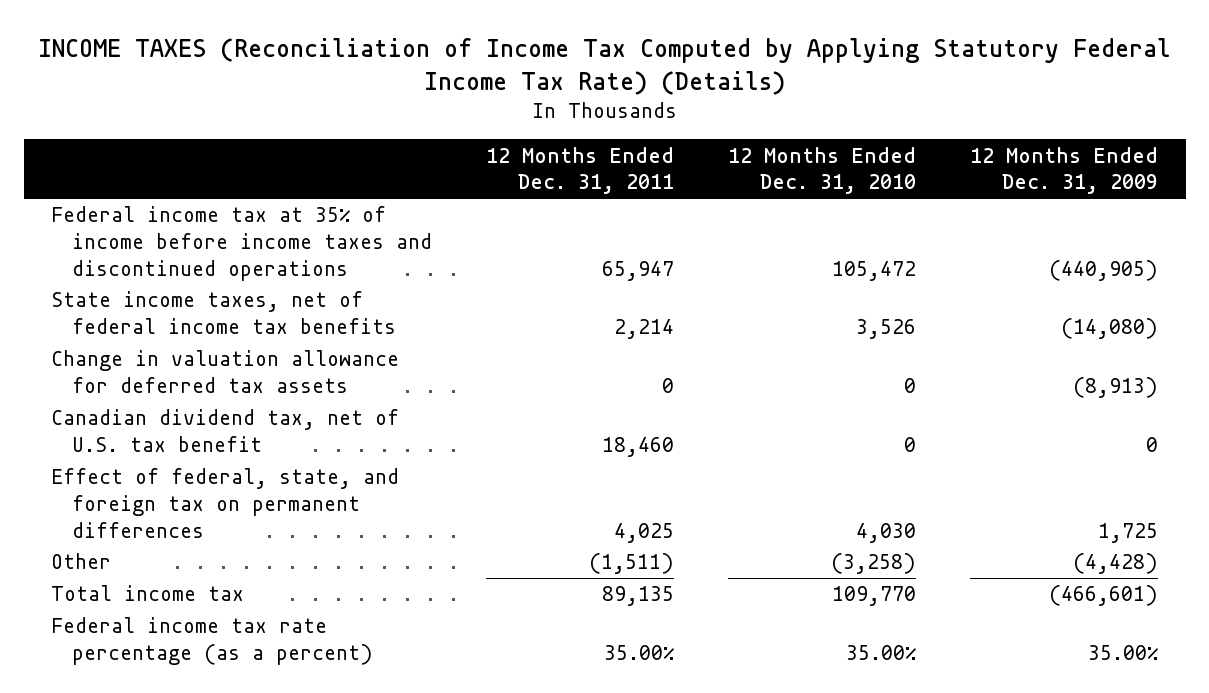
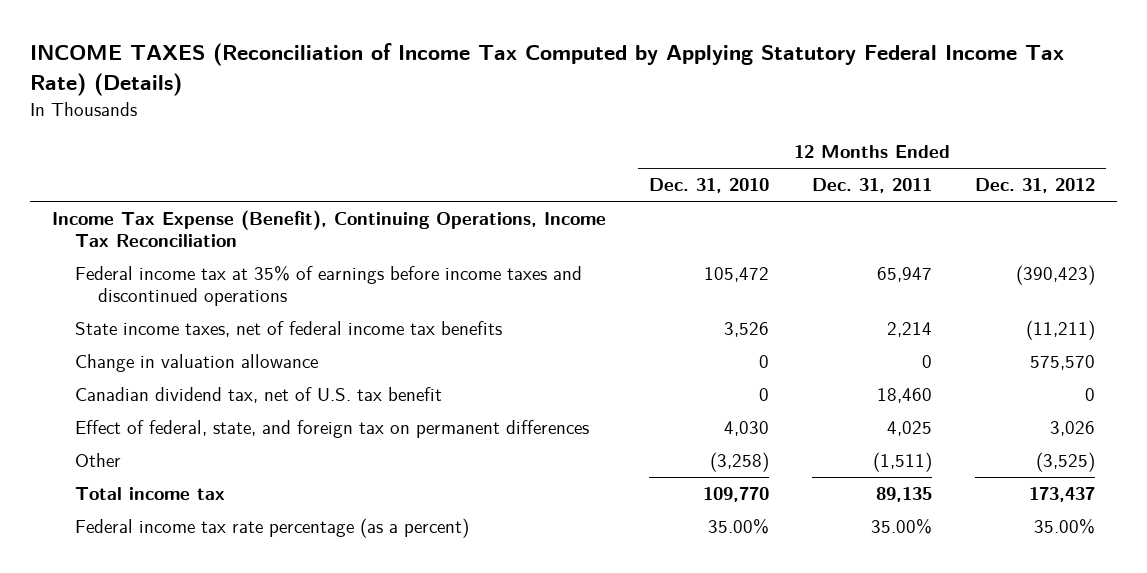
[970,146,1159,195] 12 Months Ended Dec. 31, 2009 -> none
none -> [975,178,1096,194] Dec. 31, 2012
none -> [51,210,606,248] Income Tax Expense (Benefit), Continuing Operations, Income Tax Reconciliation
[50,206,432,281] Federal income tax at 35% of income before income taxes and discontinued operations -> [75,265,583,307] Federal income tax at 35% of earnings before income taxes and discontinued operations
[50,350,399,394] Change in valuation allowance for deferred tax assets -> [75,354,319,373] Change in valuation allowance

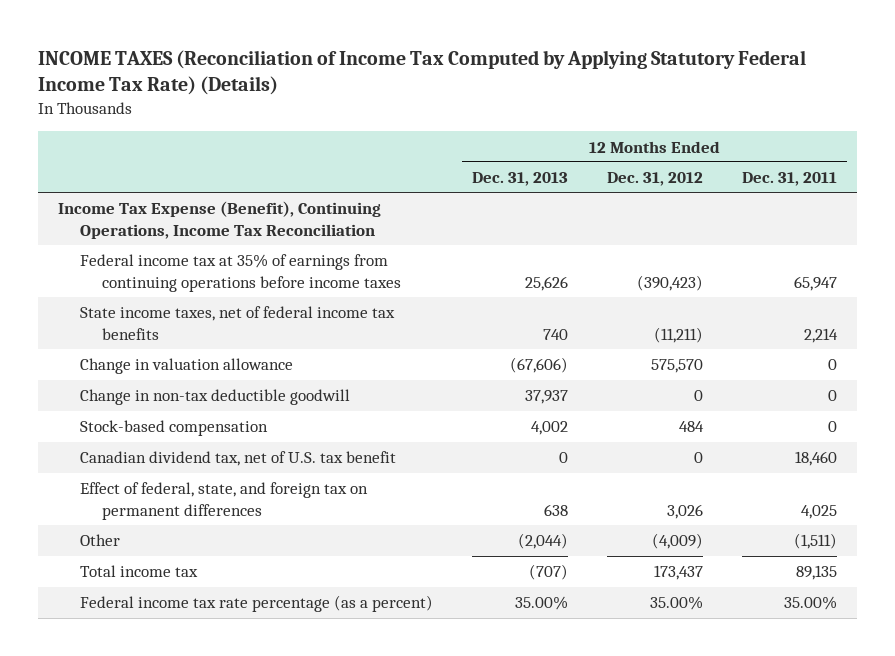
[648,178,769,194] Dec. 31, 2010 -> none
none -> [471,172,568,187] Dec. 31, 2013
[75,265,583,307] Federal income tax at 35% of earnings before income taxes and discontinued operations -> [79,254,402,292] Federal income tax at 35% of earnings from continuing operations before income taxes
none -> [79,389,350,406] Change in non-tax deductible goodwill
none -> [79,420,268,437] Stock-based compensation
[1036,452,1096,473] (3,525) -> [652,533,704,550] (4,009)

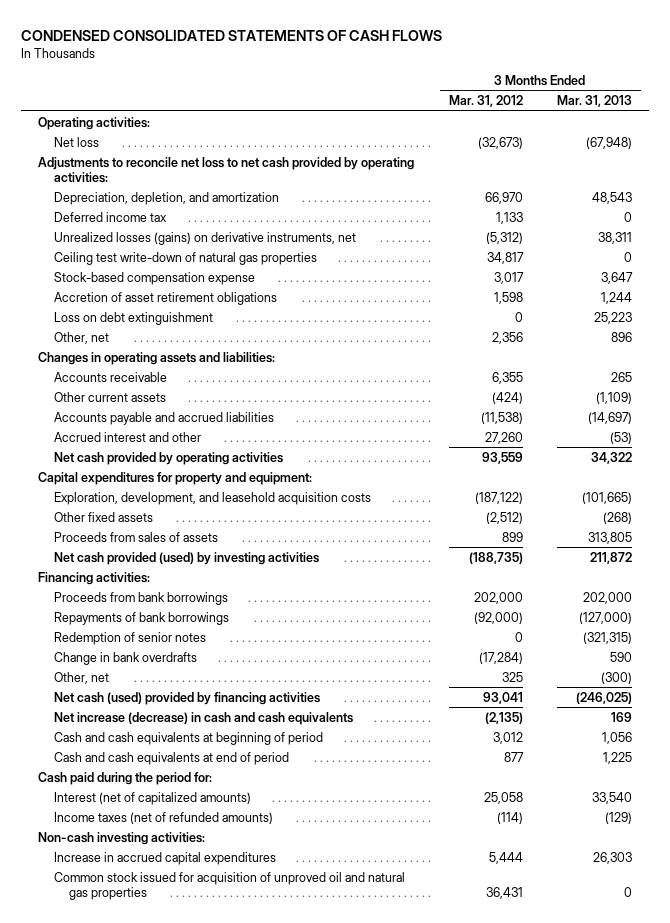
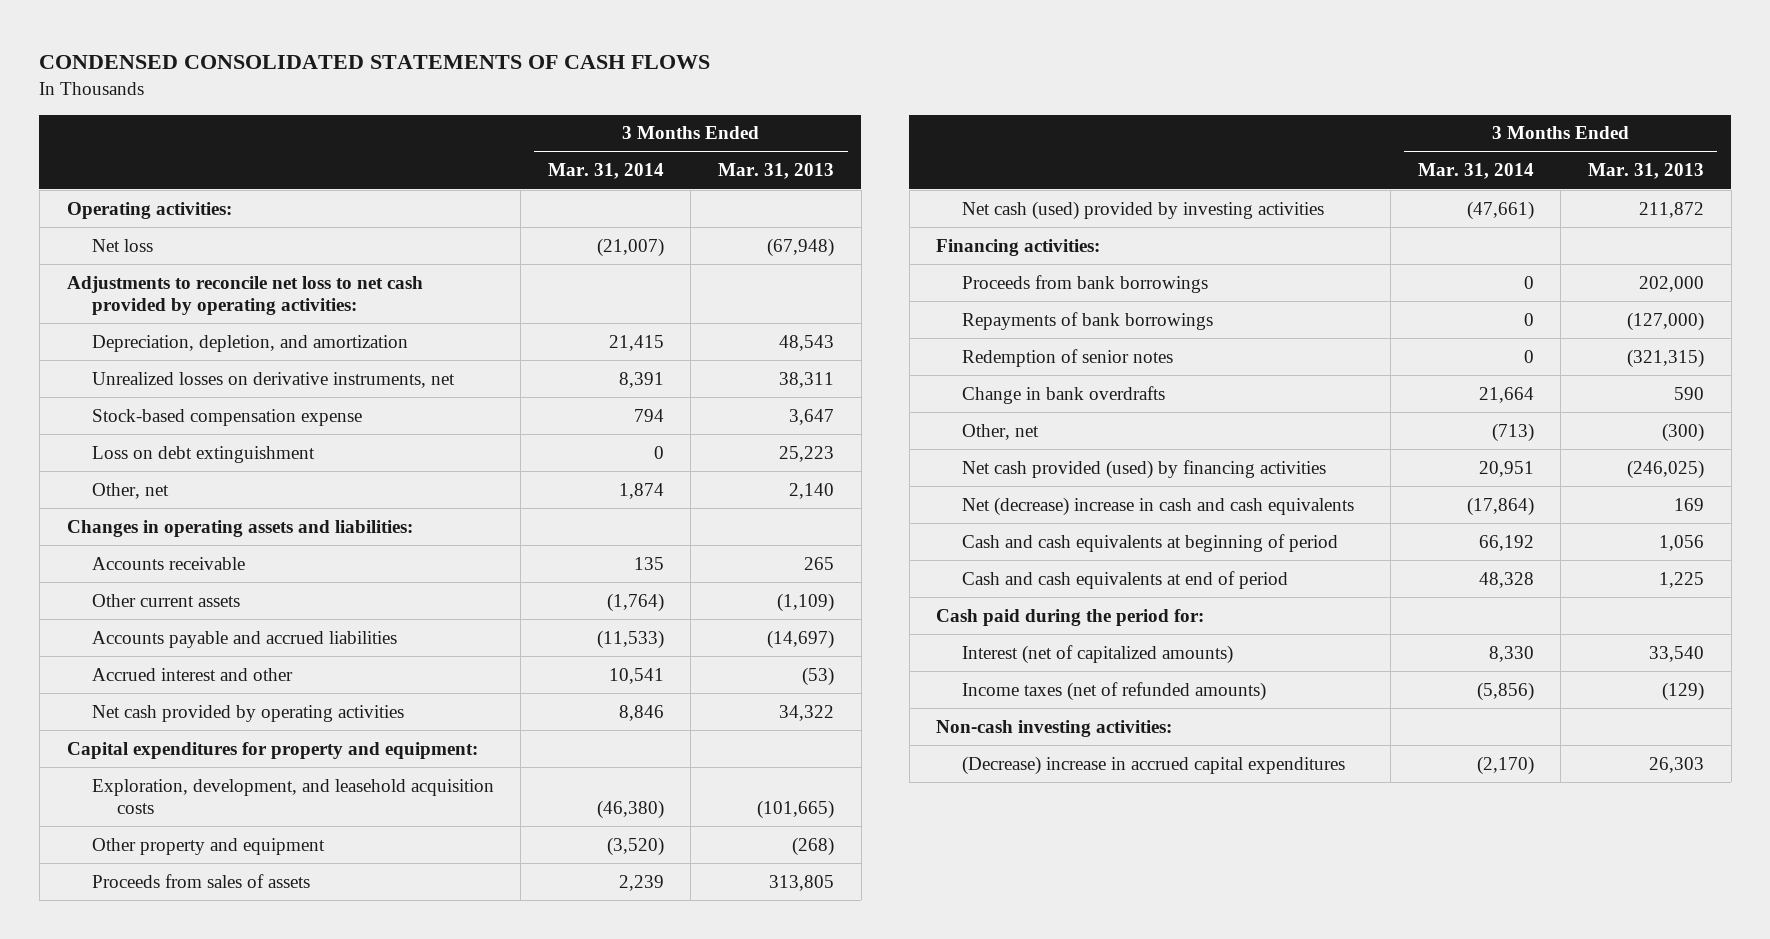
[448,95,523,108] Mar. 31, 2012 -> none
none -> [547,163,664,180] Mar. 31, 2014
[53,211,167,222] Deferred income tax -> none
[53,251,317,265] Ceiling test write-down of natural gas properties -> none
[53,231,356,245] Unrealized losses (gains) on derivative instruments, net -> [91,371,455,388] Unrealized losses on derivative instruments, net
[53,291,277,305] Accretion of asset retirement obligations -> none
[610,331,632,342] 896 -> [789,482,835,499] 2,140
[53,511,153,522] Other fixed assets -> [91,837,325,855] Other property and equipment
[53,551,319,565] Net cash provided (used) by investing activities -> [961,200,1324,220] Net cash (used) provided by investing activities
[53,691,320,705] Net cash (used) provided by financing activities -> [961,459,1326,479] Net cash provided (used) by financing activities
[53,711,353,725] Net increase (decrease) in cash and cash equivalents -> [961,496,1354,516] Net (decrease) increase in cash and cash equivalents
[53,871,405,900] Common stock issued for acquisition of unproved oil and natural gas properties -> none
[53,851,276,865] Increase in accrued capital expenditures -> [961,755,1345,775] (Decrease) increase in accrued capital expenditures

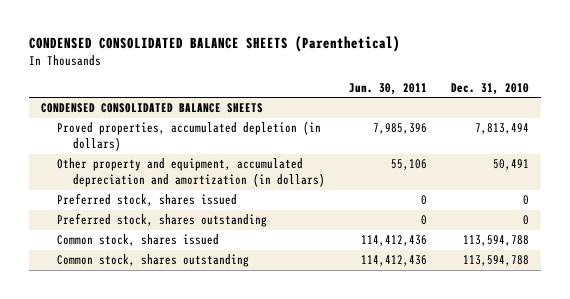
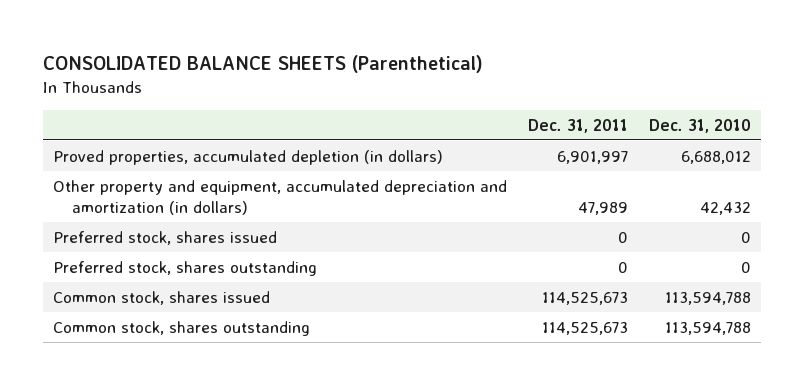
[28,36,400,53] CONDENSED CONSOLIDATED BALANCE SHEETS (Parenthetical) -> [42,54,483,73] CONSOLIDATED BALANCE SHEETS (Parenthetical)
[348,83,427,96] Jun. 30, 2011 -> none
none -> [528,118,629,133] Dec. 31, 2011
[41,103,264,114] CONDENSED CONSOLIDATED BALANCE SHEETS -> none
[474,123,529,135] 7,813,494 -> [681,150,752,164] 6,688,012
[492,159,529,171] 50,491 -> [700,201,752,215] 42,432

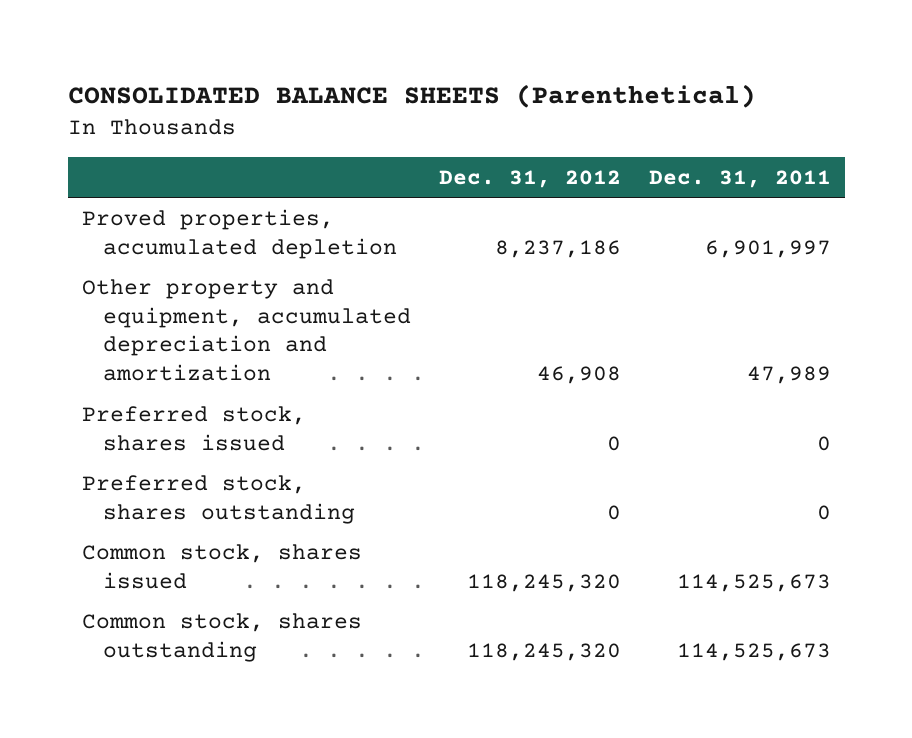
[649,118,752,133] Dec. 31, 2010 -> none
none -> [438,169,621,188] Dec. 31, 2012
[53,149,444,165] Proved properties, accumulated depletion (in dollars) -> [81,208,397,259] Proved properties, accumulated depletion
[53,179,508,215] Other property and equipment, accumulated depreciation and amortization (in dollars) -> [81,278,411,382] Other property and equipment, accumulated depreciation and amortization

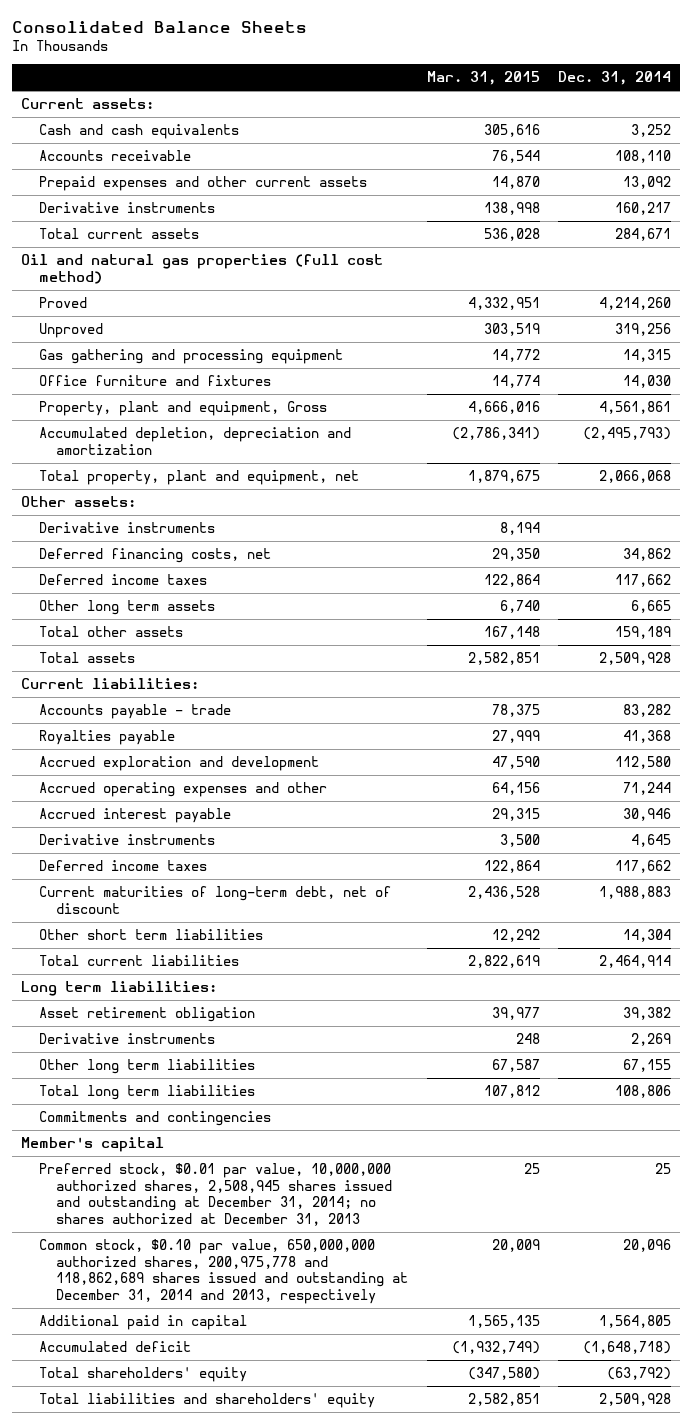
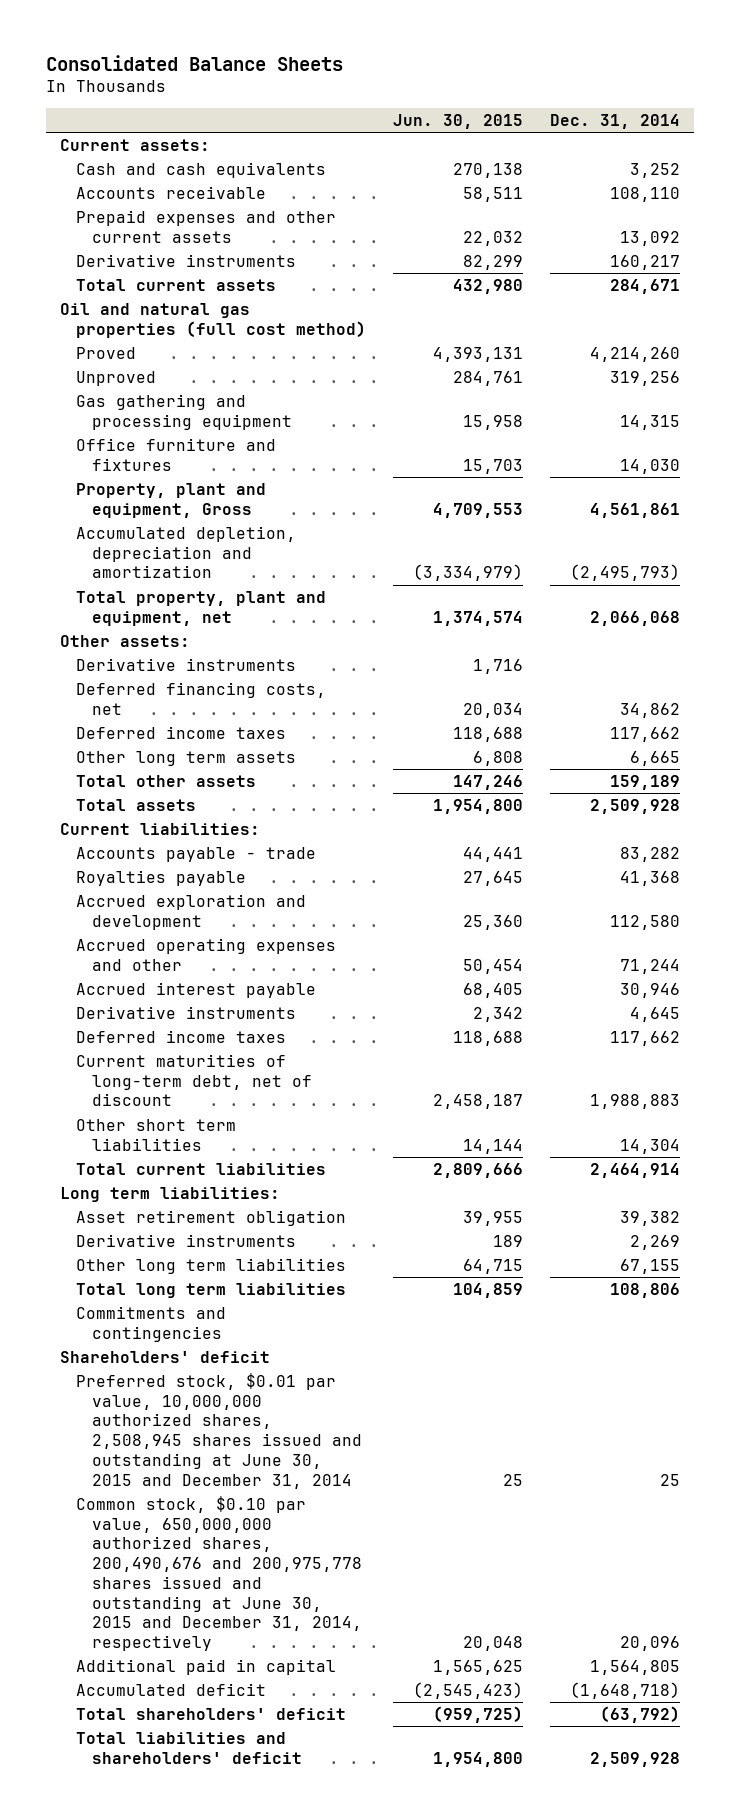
[426,71,540,86] Mar. 31, 2015 -> none
none -> [392,114,523,130] Jun. 30, 2015
[20,1137,164,1153] Member's capital -> none
none -> [59,1350,270,1363] Shareholders' deficit
[38,1163,393,1226] Preferred stock, $0.01 par value, 10,000,000 authorized shares, 2,508,945 shares issued and outstanding at December 31, 2014; no shares authorized at December 31, 2013 -> [75,1372,362,1489] Preferred stock, $0.01 par value, 10,000,000 authorized shares, 2,508,945 shares issued and outstanding at June 30, 2015 and December 31, 2014
[38,1239,409,1304] Common stock, $0.10 par value, 650,000,000 authorized shares, 200,975,778 and 118,862,689 shares issued and outstanding at December 31, 2014 and 2013, respectively -> [75,1495,362,1652] Common stock, $0.10 par value, 650,000,000 authorized shares, 200,490,676 and 200,975,778 shares issued and outstanding at June 30, 2015 and December 31, 2014, respectively
[38,1367,247,1383] Total shareholders' equity -> [75,1707,346,1720] Total shareholders' deficit
[38,1393,375,1409] Total liabilities and shareholders' equity -> [75,1731,302,1764] Total liabilities and shareholders' deficit

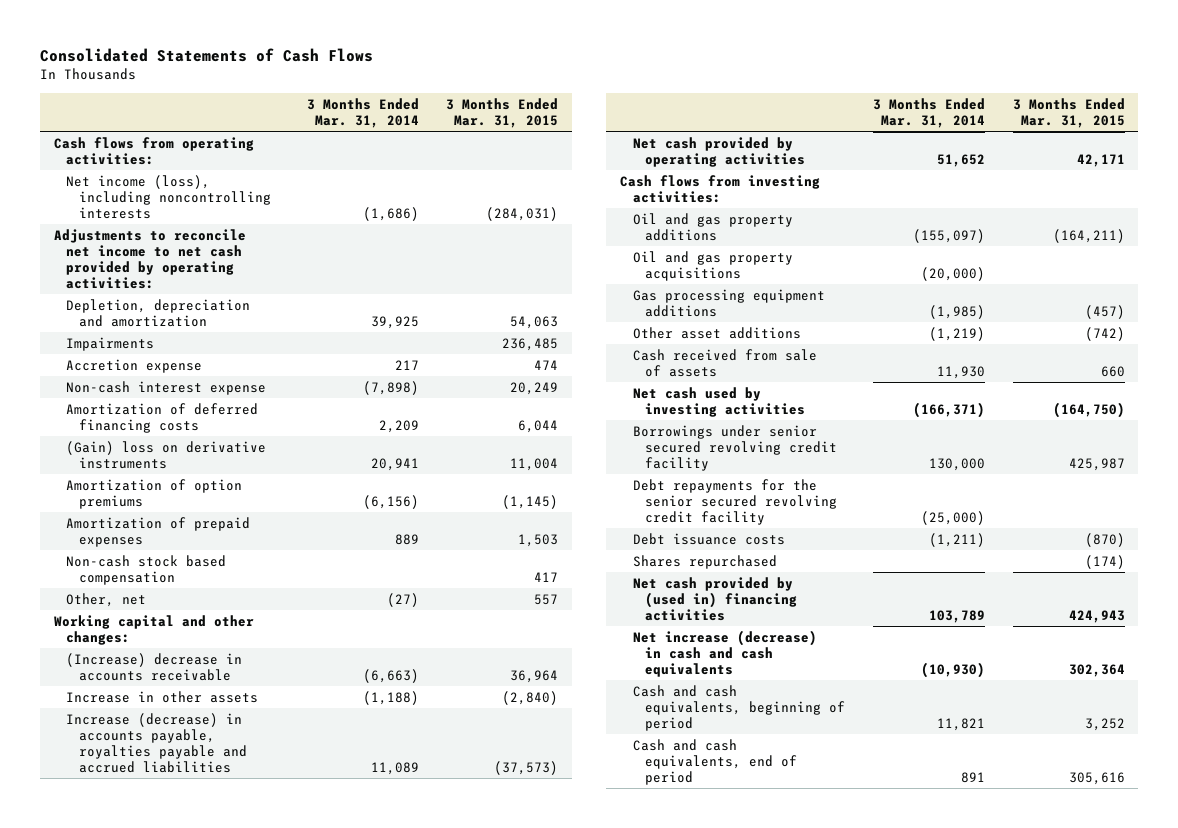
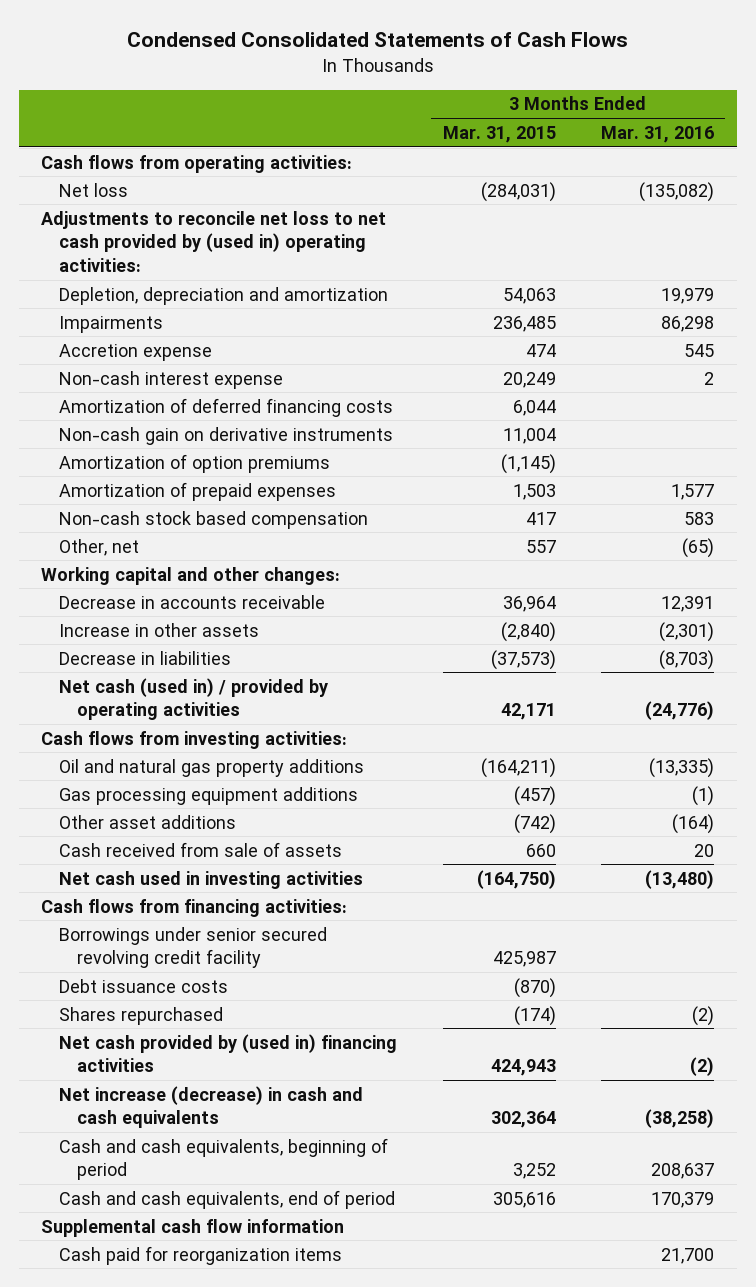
[39,48,373,63] Consolidated Statements of Cash Flows -> [126,31,628,47] Condensed Consolidated Statements of Cash Flows
[306,97,419,128] 3 Months Ended Mar. 31, 2014 -> none
none -> [601,125,715,143] Mar. 31, 2016
[66,174,271,219] Net income (loss), including noncontrolling interests -> [59,182,129,197] Net loss
[53,228,246,290] Adjustments to reconcile net income to net cash provided by operating activities: -> [41,210,387,272] Adjustments to reconcile net loss to net cash provided by (used in) operating activities:
[66,440,267,469] (Gain) loss on derivative instruments -> [59,426,394,445] Non-cash gain on derivative instruments
[66,652,243,681] (Increase) decrease in accounts receivable -> [59,594,326,609] Decrease in accounts receivable
[66,712,247,774] Increase (decrease) in accounts payable, royalties payable and accrued liabilities -> [59,650,232,665] Decrease in liabilities
[632,136,806,167] Net cash provided by operating activities -> [59,677,329,721] Net cash (used in) / provided by operating activities
[632,250,793,281] Oil and gas property acquisitions -> none
[632,212,793,241] Oil and gas property additions -> [59,758,365,777] Oil and natural gas property additions
[632,386,806,417] Net cash used by investing activities -> [59,870,364,889] Net cash used in investing activities
none -> [41,898,348,917] Cash flows from financing activities:
[632,478,838,525] Debt repayments for the senior secured revolving credit facility -> none
none -> [41,1218,345,1237] Supplemental cash flow information
none -> [59,1245,343,1265] Cash paid for reorganization items

